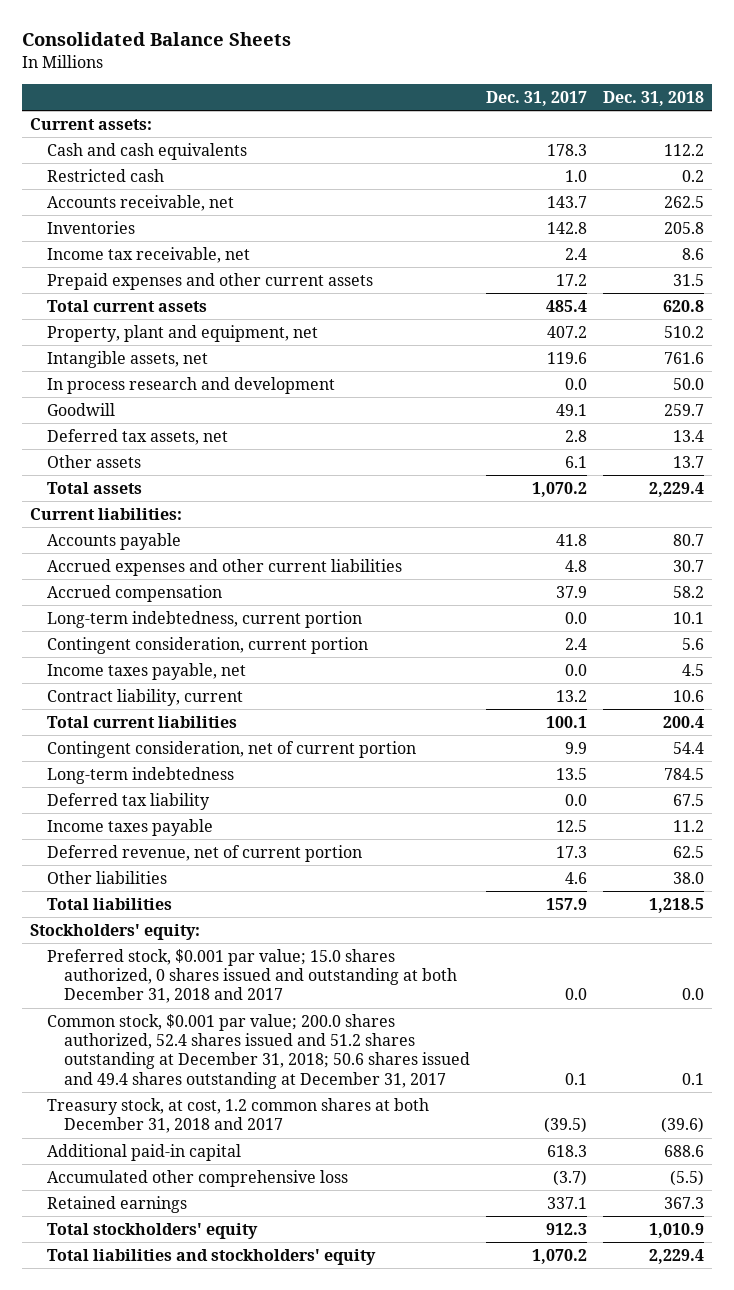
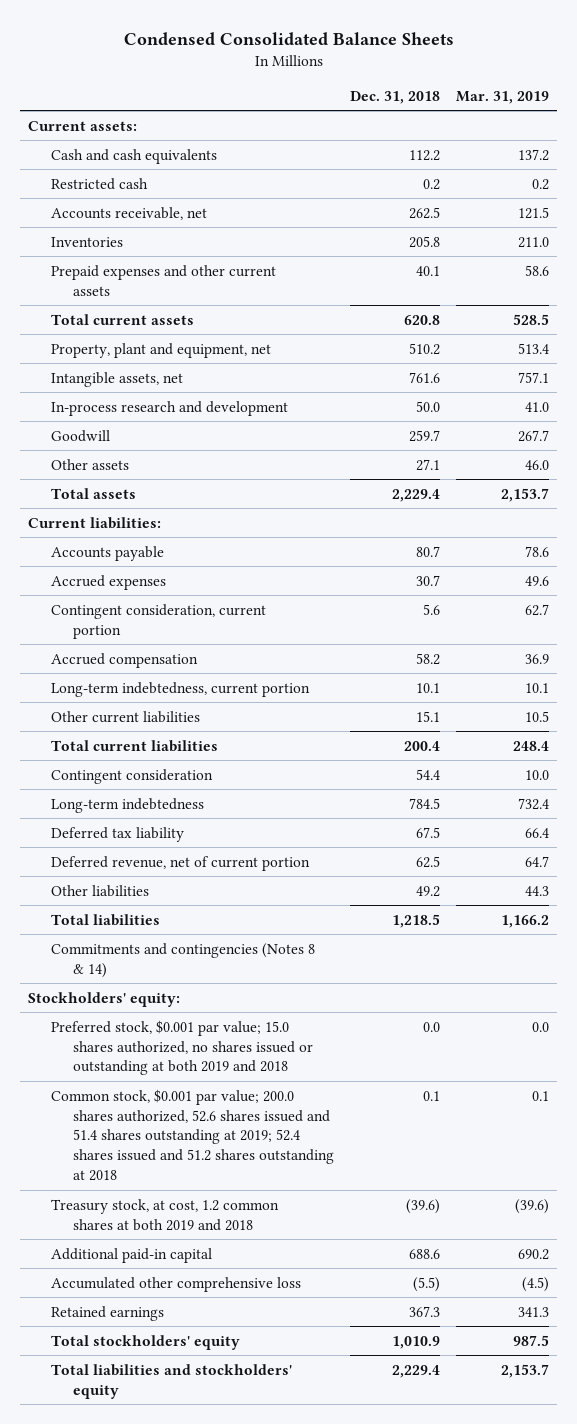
[21,32,291,47] Consolidated Balance Sheets -> [123,31,454,45] Condensed Consolidated Balance Sheets
[486,90,588,106] Dec. 31, 2017 -> none
none -> [456,91,550,105] Mar. 31, 2019
[46,246,250,263] Income tax receivable, net -> none
[673,273,705,286] 31.5 -> [416,265,441,276] 40.1
[46,376,335,394] In process research and development -> [50,400,288,416] In-process research and development
[46,428,228,445] Deferred tax assets, net -> none
[673,455,705,468] 13.7 -> [416,458,441,471] 27.1
[46,558,402,576] Accrued expenses and other current liabilities -> [50,574,166,590] Accrued expenses
[46,636,368,654] Contingent consideration, current portion -> [50,603,266,639] Contingent consideration, current portion
[46,662,246,680] Income taxes payable, net -> none
[46,688,243,706] Contract liability, current -> none
none -> [50,710,200,723] Other current liabilities
[46,740,416,758] Contingent consideration, net of current portion -> [50,768,213,784] Contingent consideration
[46,818,213,836] Income taxes payable -> none
[673,871,705,884] 38.0 -> [416,885,441,897] 49.2
none -> [50,942,315,978] Commitments and contingencies (Notes 8 & 14)
[46,948,457,1004] Preferred stock, $0.001 par value; 15.0 shares authorized, 0 shares issued and outstanding at both December 31, 2018 and 2017 -> [50,1019,314,1076] Preferred stock, $0.001 par value; 15.0 shares authorized, no shares issued or outstanding at both 2019 and 2018
[46,1013,470,1089] Common stock, $0.001 par value; 200.0 shares authorized, 52.4 shares issued and 51.2 shares outstanding at December 31, 2018; 50.6 shares issued and 49.4 shares outstanding at December 31, 2017 -> [50,1088,335,1182] Common stock, $0.001 par value; 200.0 shares authorized, 52.6 shares issued and 51.4 shares outstanding at 2019; 52.4 shares issued and 51.2 shares outstanding at 2018
[46,1097,429,1134] Treasury stock, at cost, 1.2 common shares at both December 31, 2018 and 2017 -> [50,1198,279,1231] Treasury stock, at cost, 1.2 common shares at both 2019 and 2018

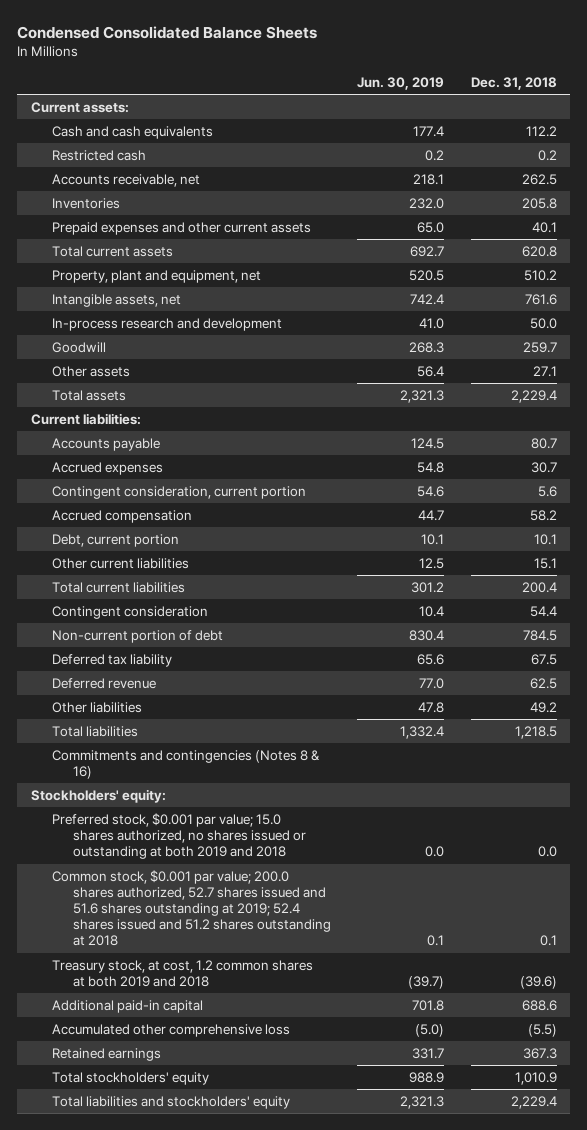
[456,91,550,105] Mar. 31, 2019 -> none
none -> [357,76,445,90] Jun. 30, 2019
[50,681,310,697] Long-term indebtedness, current portion -> [51,533,179,547] Debt, current portion
[50,797,204,813] Long-term indebtedness -> [51,629,223,643] Non-current portion of debt
[50,855,310,871] Deferred revenue, net of current portion -> [51,677,156,689] Deferred revenue
[50,942,315,978] Commitments and contingencies (Notes 8 & 14) -> [51,749,320,780] Commitments and contingencies (Notes 8 & 16)
[50,1088,335,1182] Common stock, $0.001 par value; 200.0 shares authorized, 52.6 shares issued and 51.4 shares outstanding at 2019; 52.4 shares issued and 51.2 shares outstanding at 2018 -> [51,869,331,947] Common stock, $0.001 par value; 200.0 shares authorized, 52.7 shares issued and 51.6 shares outstanding at 2019; 52.4 shares issued and 51.2 shares outstanding at 2018

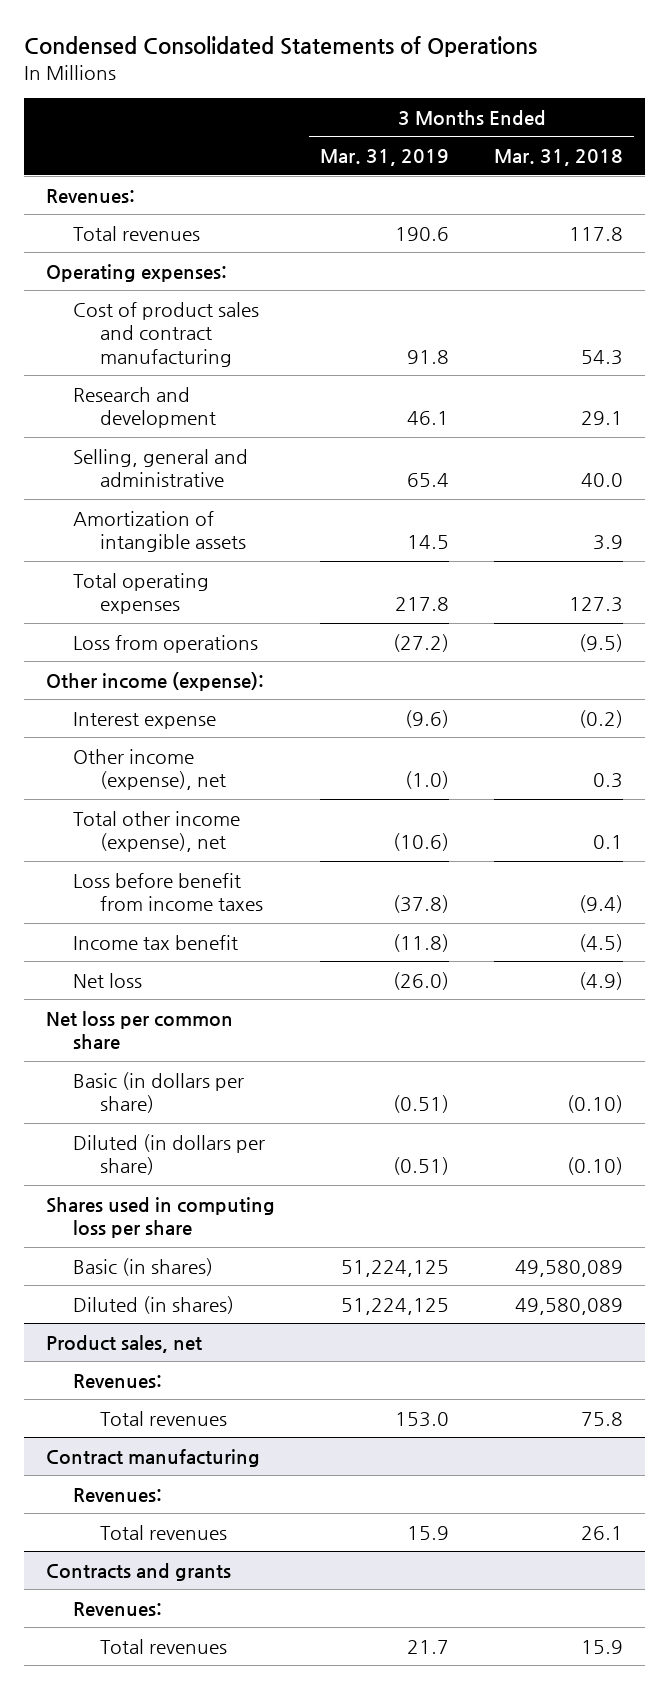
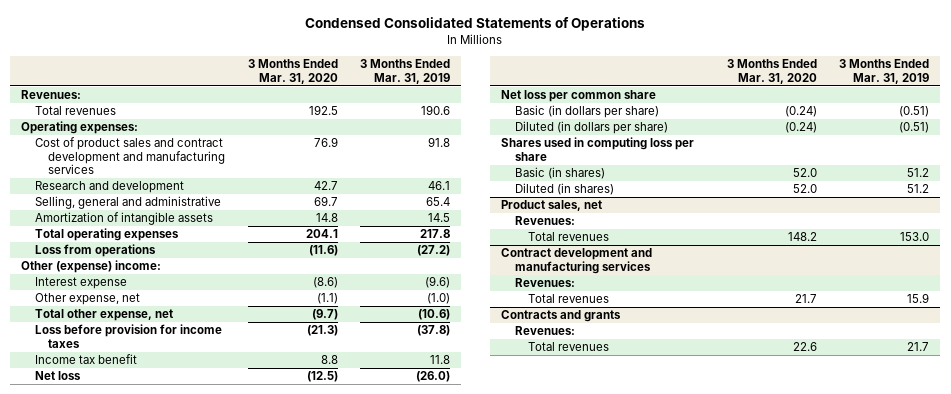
[494,149,624,167] Mar. 31, 2018 -> none
none -> [247,59,338,84] 3 Months Ended Mar. 31, 2020
[72,301,259,367] Cost of product sales and contract manufacturing -> [34,137,226,175] Cost of product sales and contract development and manufacturing services
[46,671,265,691] Other income (expense): -> [21,260,162,274] Other (expense) income:
[72,748,226,791] Other income (expense), net -> [34,293,140,306] Other expense, net
[72,810,240,853] Total other income (expense), net -> [34,309,173,322] Total other expense, net
[72,872,263,912] Loss before benefit from income taxes -> [34,324,222,348] Loss before provision for income taxes
[393,933,450,952] (11.8) -> [429,355,450,365] 11.8
[341,1259,450,1277] 51,224,125 -> [907,168,930,178] 51.2
[341,1297,450,1315] 51,224,125 -> [907,184,930,194] 51.2
[46,1448,261,1467] Contract manufacturing -> [501,248,653,274] Contract development and manufacturing services

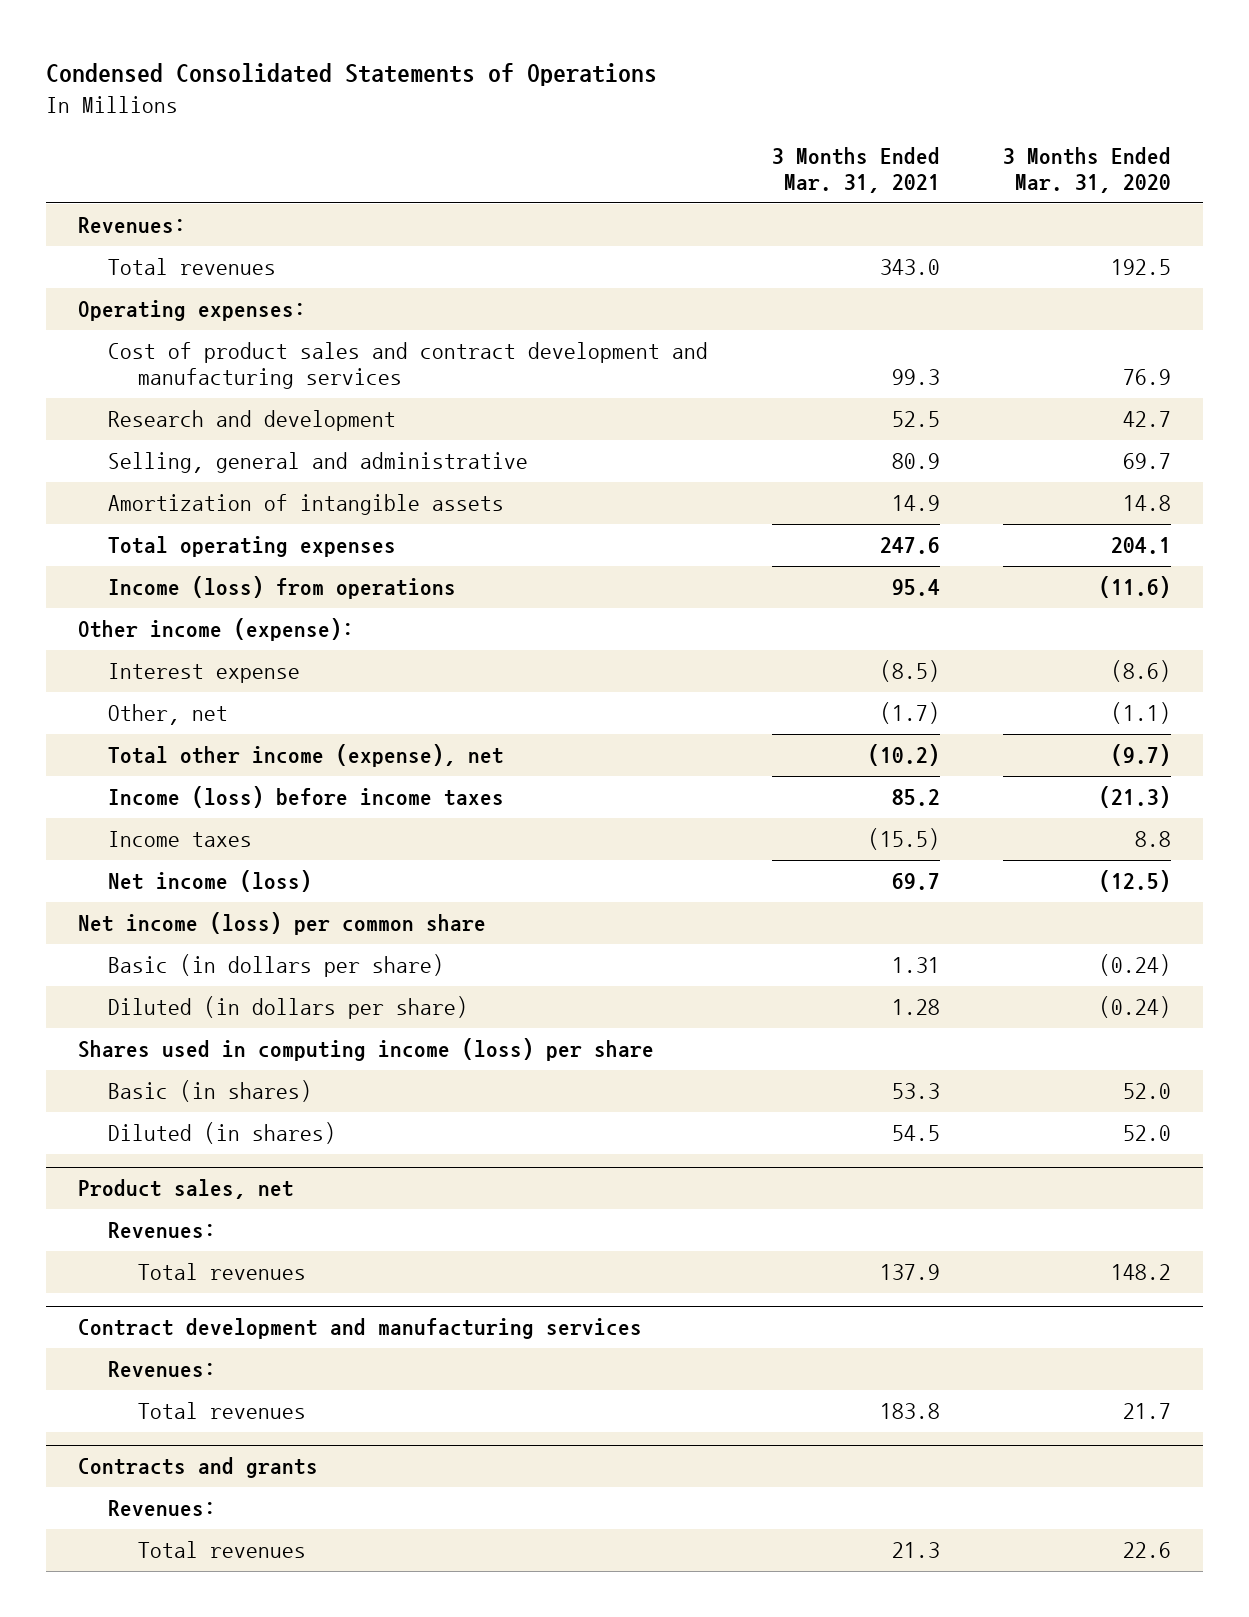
[359,59,450,84] 3 Months Ended Mar. 31, 2019 -> none
none -> [771,146,940,194] 3 Months Ended Mar. 31, 2021
[34,244,156,258] Loss from operations -> [108,576,457,600] Income (loss) from operations
[21,260,162,274] Other (expense) income: -> [77,618,354,642] Other income (expense):
[34,293,140,306] Other expense, net -> [108,704,229,726] Other, net
[34,309,173,322] Total other expense, net -> [108,744,505,768] Total other income (expense), net
[34,324,222,348] Loss before provision for income taxes -> [108,786,505,809] Income (loss) before income taxes
[34,354,137,365] Income tax benefit -> [108,831,253,848] Income taxes
[34,371,81,381] Net loss -> [108,870,313,893] Net income (loss)
[501,90,657,103] Net loss per common share -> [77,912,486,936] Net income (loss) per common share
[501,137,695,161] Shares used in computing loss per share -> [77,1038,654,1062] Shares used in computing income (loss) per share

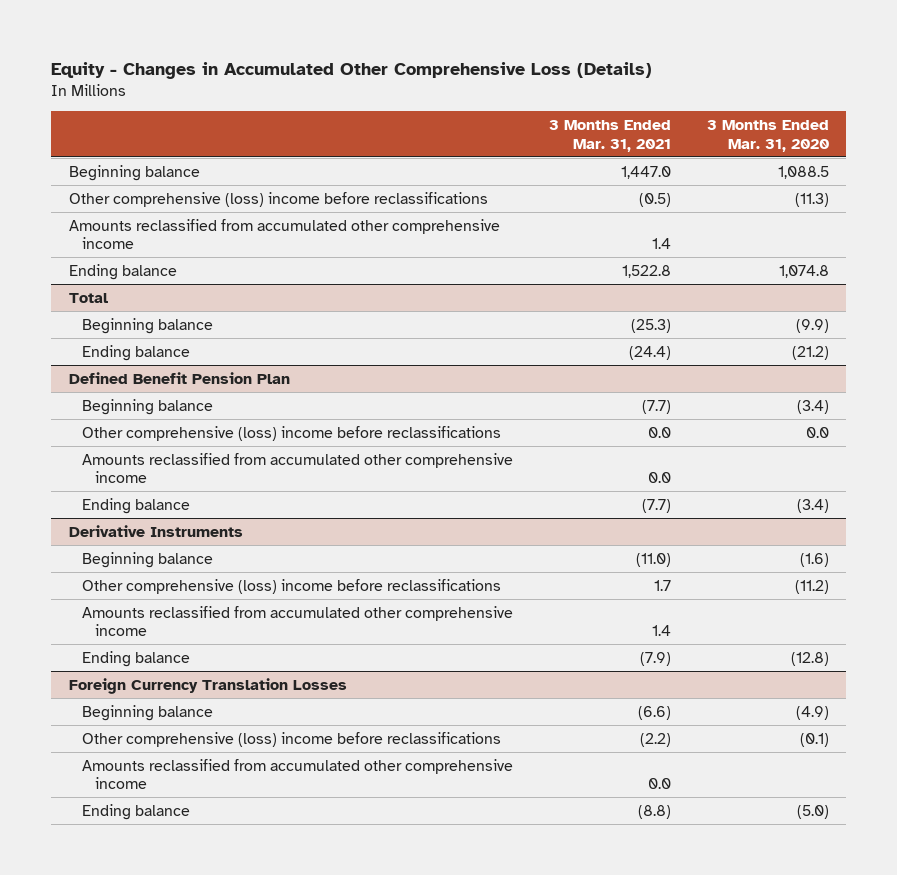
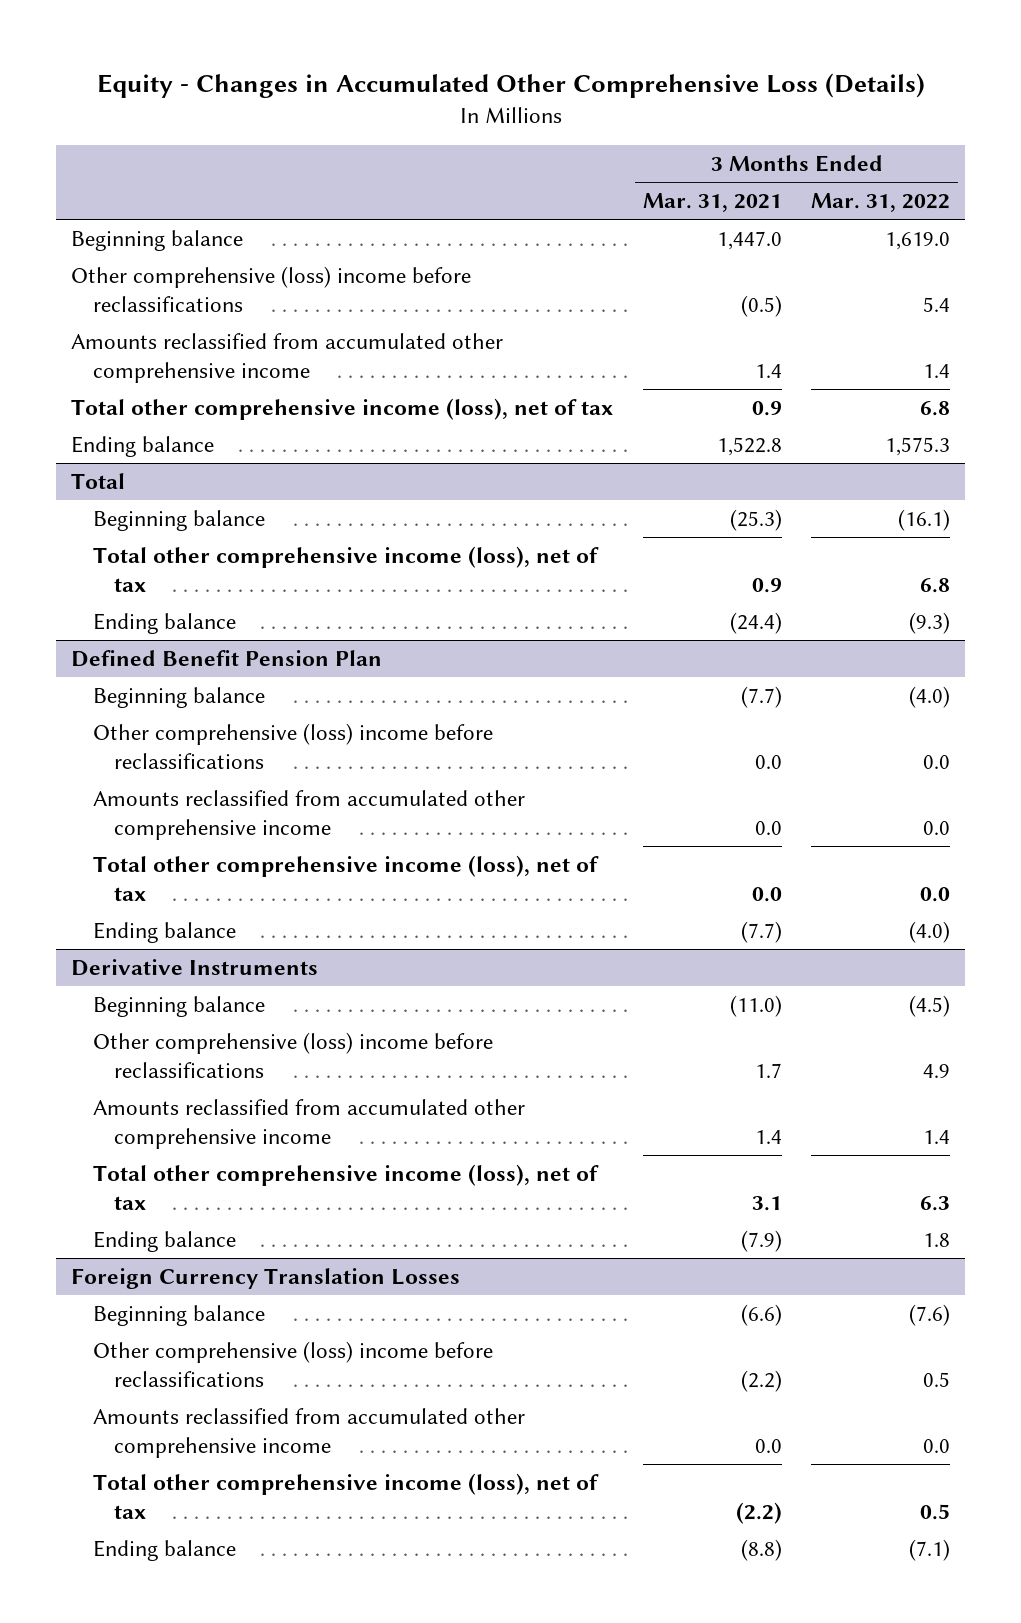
[706,119,829,152] 3 Months Ended Mar. 31, 2020 -> none
none -> [811,193,951,213] Mar. 31, 2022
none -> [71,397,614,420] Total other comprehensive income (loss), net of tax
none -> [92,545,599,593] Total other comprehensive income (loss), net of tax
none -> [92,854,599,902] Total other comprehensive income (loss), net of tax
none -> [92,1163,599,1211] Total other comprehensive income (loss), net of tax
none -> [92,1472,599,1520] Total other comprehensive income (loss), net of tax

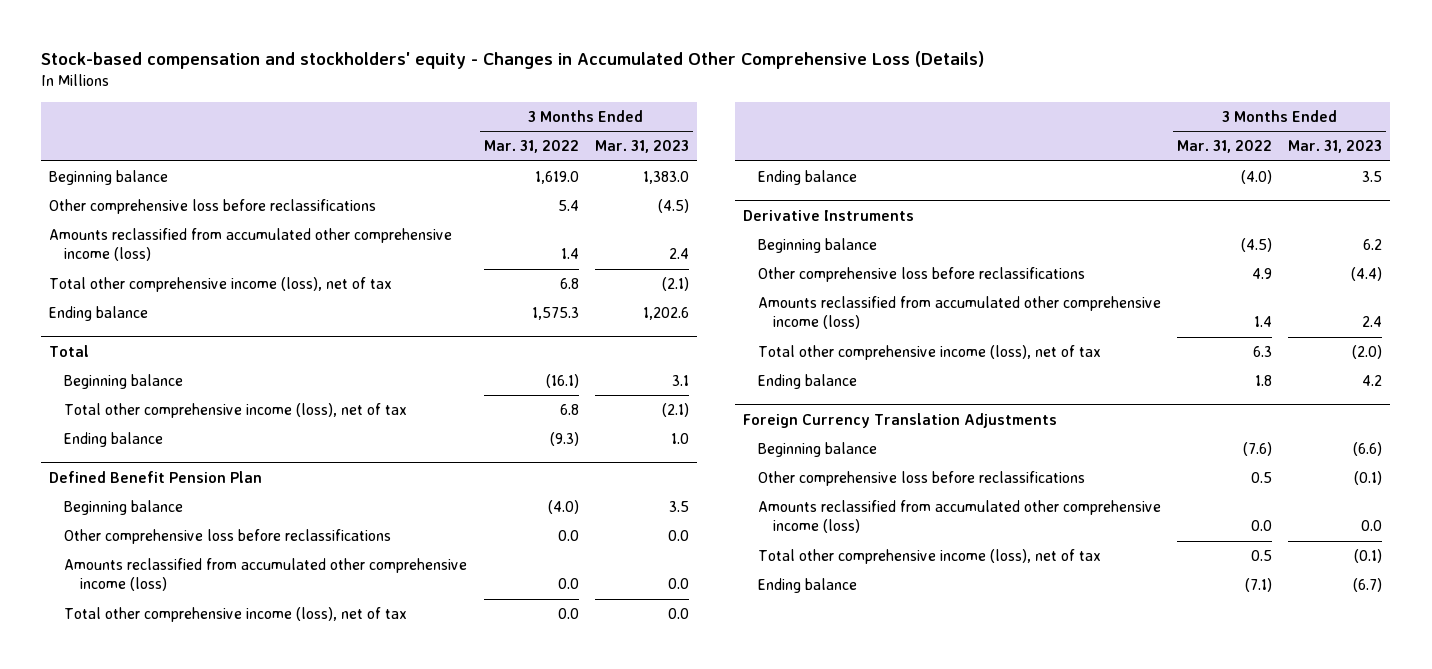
[96,72,925,98] Equity - Changes in Accumulated Other Comprehensive Loss (Details) -> [41,51,985,70] Stock-based compensation and stockholders' equity - Changes in Accumulated Other Comprehensive Loss (Details)
[642,193,782,213] Mar. 31, 2021 -> none
none -> [594,140,689,154] Mar. 31, 2023
[71,265,472,313] Other comprehensive (loss) income before reclassifications -> [49,198,377,214] Other comprehensive loss before reclassifications
[71,332,504,384] Amounts reclassified from accumulated other comprehensive income -> [49,227,453,262] Amounts reclassified from accumulated other comprehensive income (loss)
[92,722,493,770] Other comprehensive (loss) income before reclassifications -> [64,528,392,544] Other comprehensive loss before reclassifications
[92,789,525,841] Amounts reclassified from accumulated other comprehensive income -> [64,557,468,592] Amounts reclassified from accumulated other comprehensive income (loss)
[92,1031,493,1079] Other comprehensive (loss) income before reclassifications -> [758,266,1086,282] Other comprehensive loss before reclassifications
[92,1098,525,1150] Amounts reclassified from accumulated other comprehensive income -> [758,295,1162,330] Amounts reclassified from accumulated other comprehensive income (loss)
[71,1267,461,1289] Foreign Currency Translation Losses -> [743,412,1058,428] Foreign Currency Translation Adjustments
[92,1340,493,1388] Other comprehensive (loss) income before reclassifications -> [758,470,1086,486] Other comprehensive loss before reclassifications
[92,1407,525,1459] Amounts reclassified from accumulated other comprehensive income -> [758,499,1162,534] Amounts reclassified from accumulated other comprehensive income (loss)

